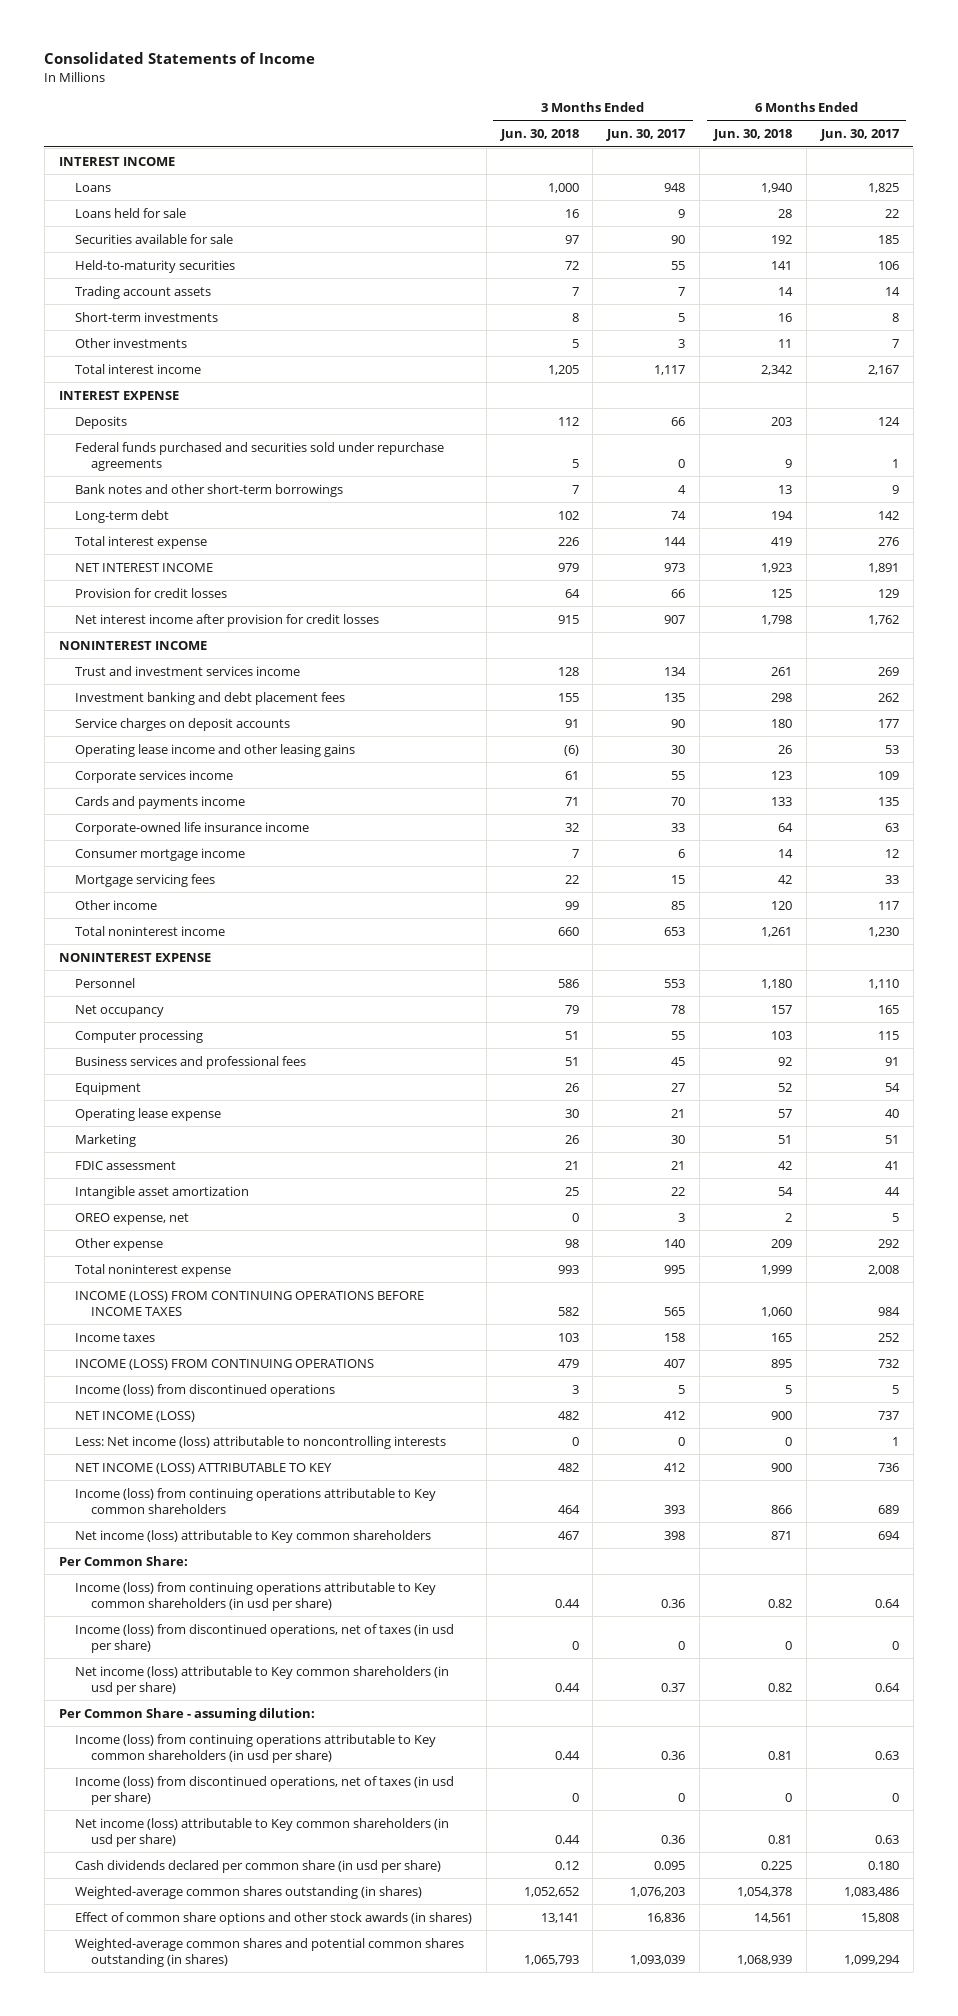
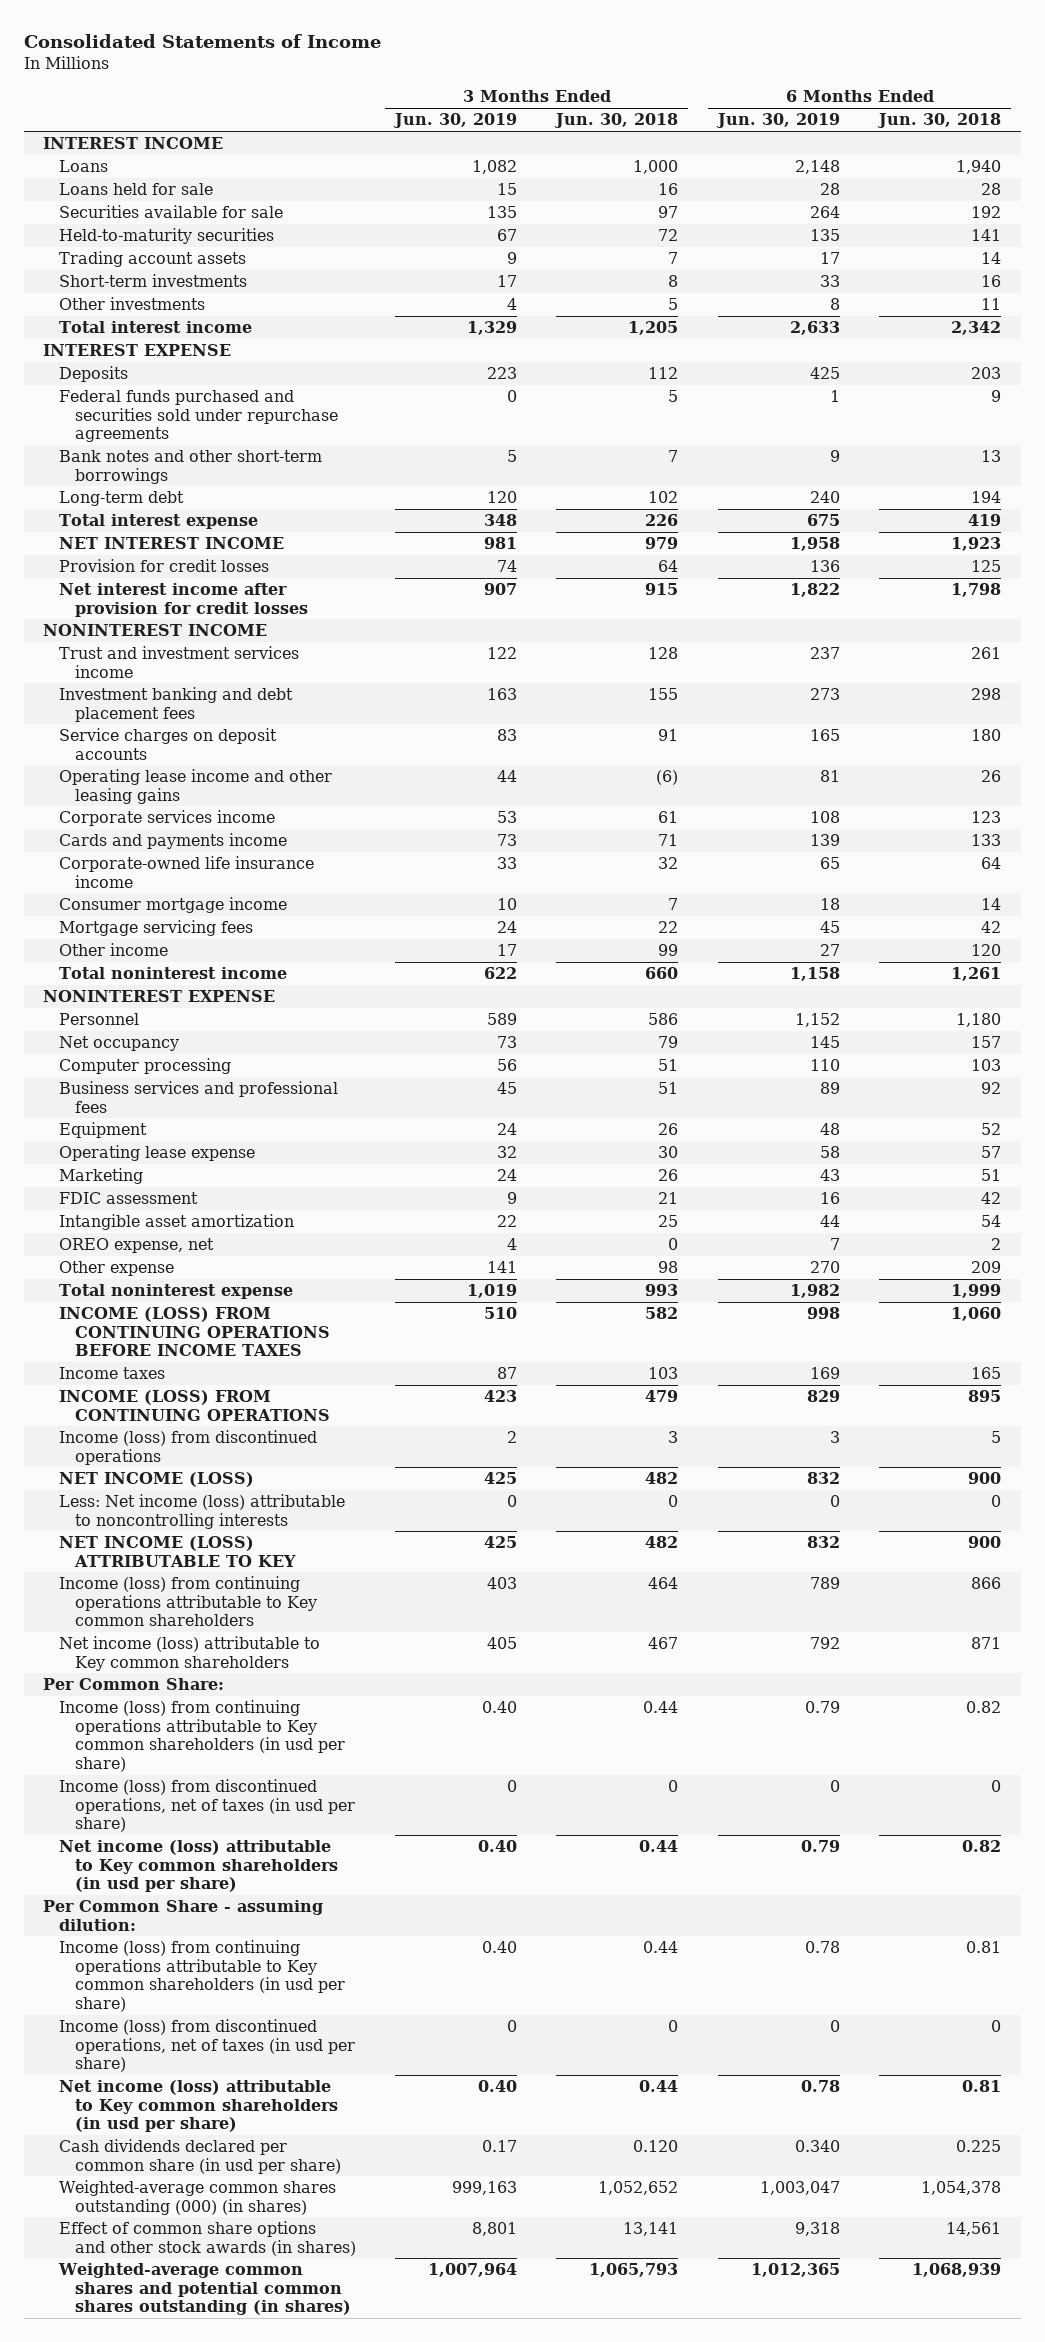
[606,129,687,142] Jun. 30, 2017 -> none
[819,129,900,142] Jun. 30, 2017 -> none
none -> [393,113,518,129] Jun. 30, 2019
none -> [715,113,840,129] Jun. 30, 2019
[554,1860,579,1870] 0.12 -> [633,2140,679,2153] 0.120
[74,1885,422,1899] Weighted-average common shares outstanding (in shares) -> [59,2180,337,2215] Weighted-average common shares outstanding (000) (in shares)

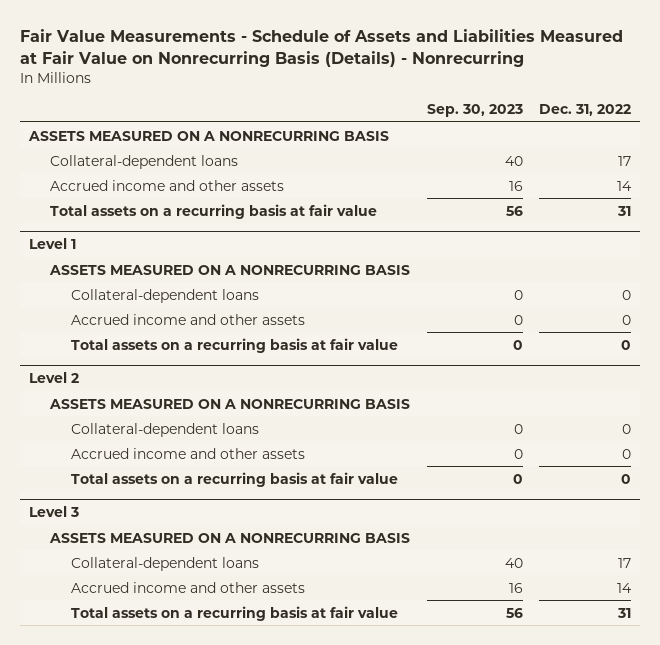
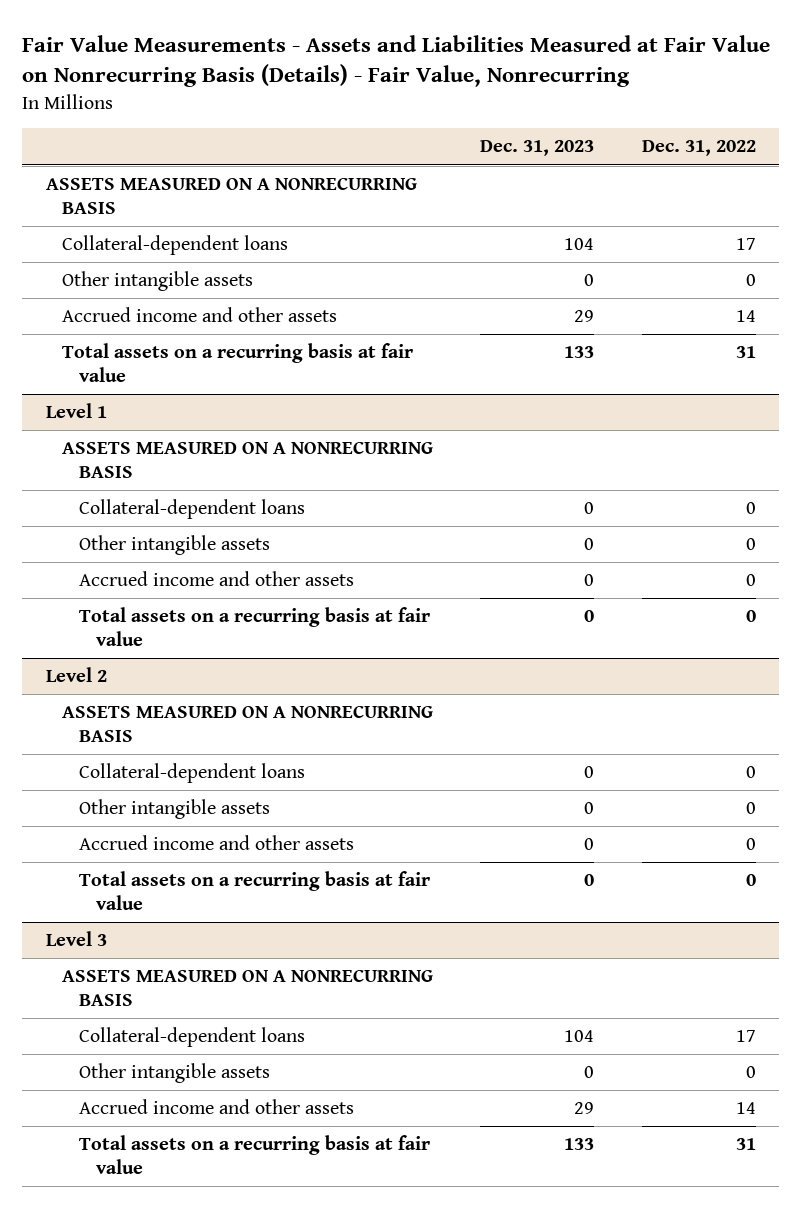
[20,29,624,67] Fair Value Measurements - Schedule of Assets and Liabilities Measured at Fair Value on Nonrecurring Basis (Details) - Nonrecurring -> [21,35,770,88] Fair Value Measurements - Assets and Liabilities Measured at Fair Value on Nonrecurring Basis (Details) - Fair Value, Nonrecurring
[426,104,523,118] Sep. 30, 2023 -> none
none -> [480,140,595,157] Dec. 31, 2023
none -> [62,271,254,292] Other intangible assets
none -> [79,535,271,556] Other intangible assets
none -> [79,799,271,820] Other intangible assets
none -> [79,1063,271,1084] Other intangible assets

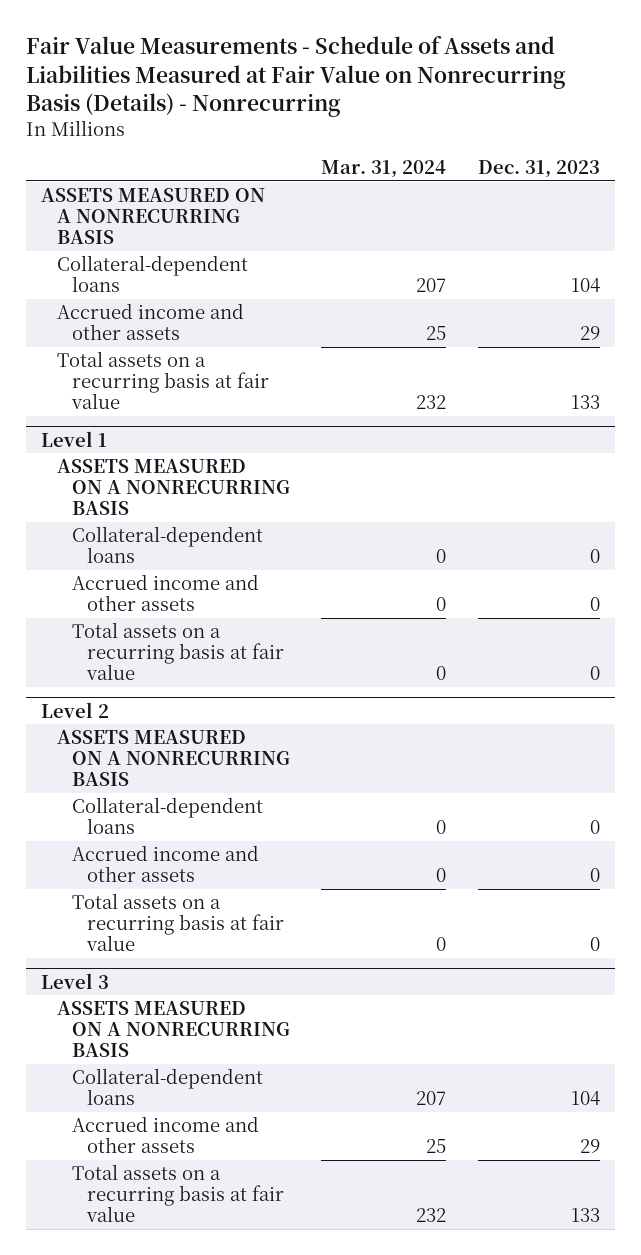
[21,35,770,88] Fair Value Measurements - Assets and Liabilities Measured at Fair Value on Nonrecurring Basis (Details) - Fair Value, Nonrecurring -> [25,36,566,118] Fair Value Measurements - Schedule of Assets and Liabilities Measured at Fair Value on Nonrecurring Basis (Details) - Nonrecurring
[641,140,756,157] Dec. 31, 2022 -> none
none -> [321,160,447,179] Mar. 31, 2024
[62,271,254,292] Other intangible assets -> none
[79,535,271,556] Other intangible assets -> none
[79,799,271,820] Other intangible assets -> none
[79,1063,271,1084] Other intangible assets -> none

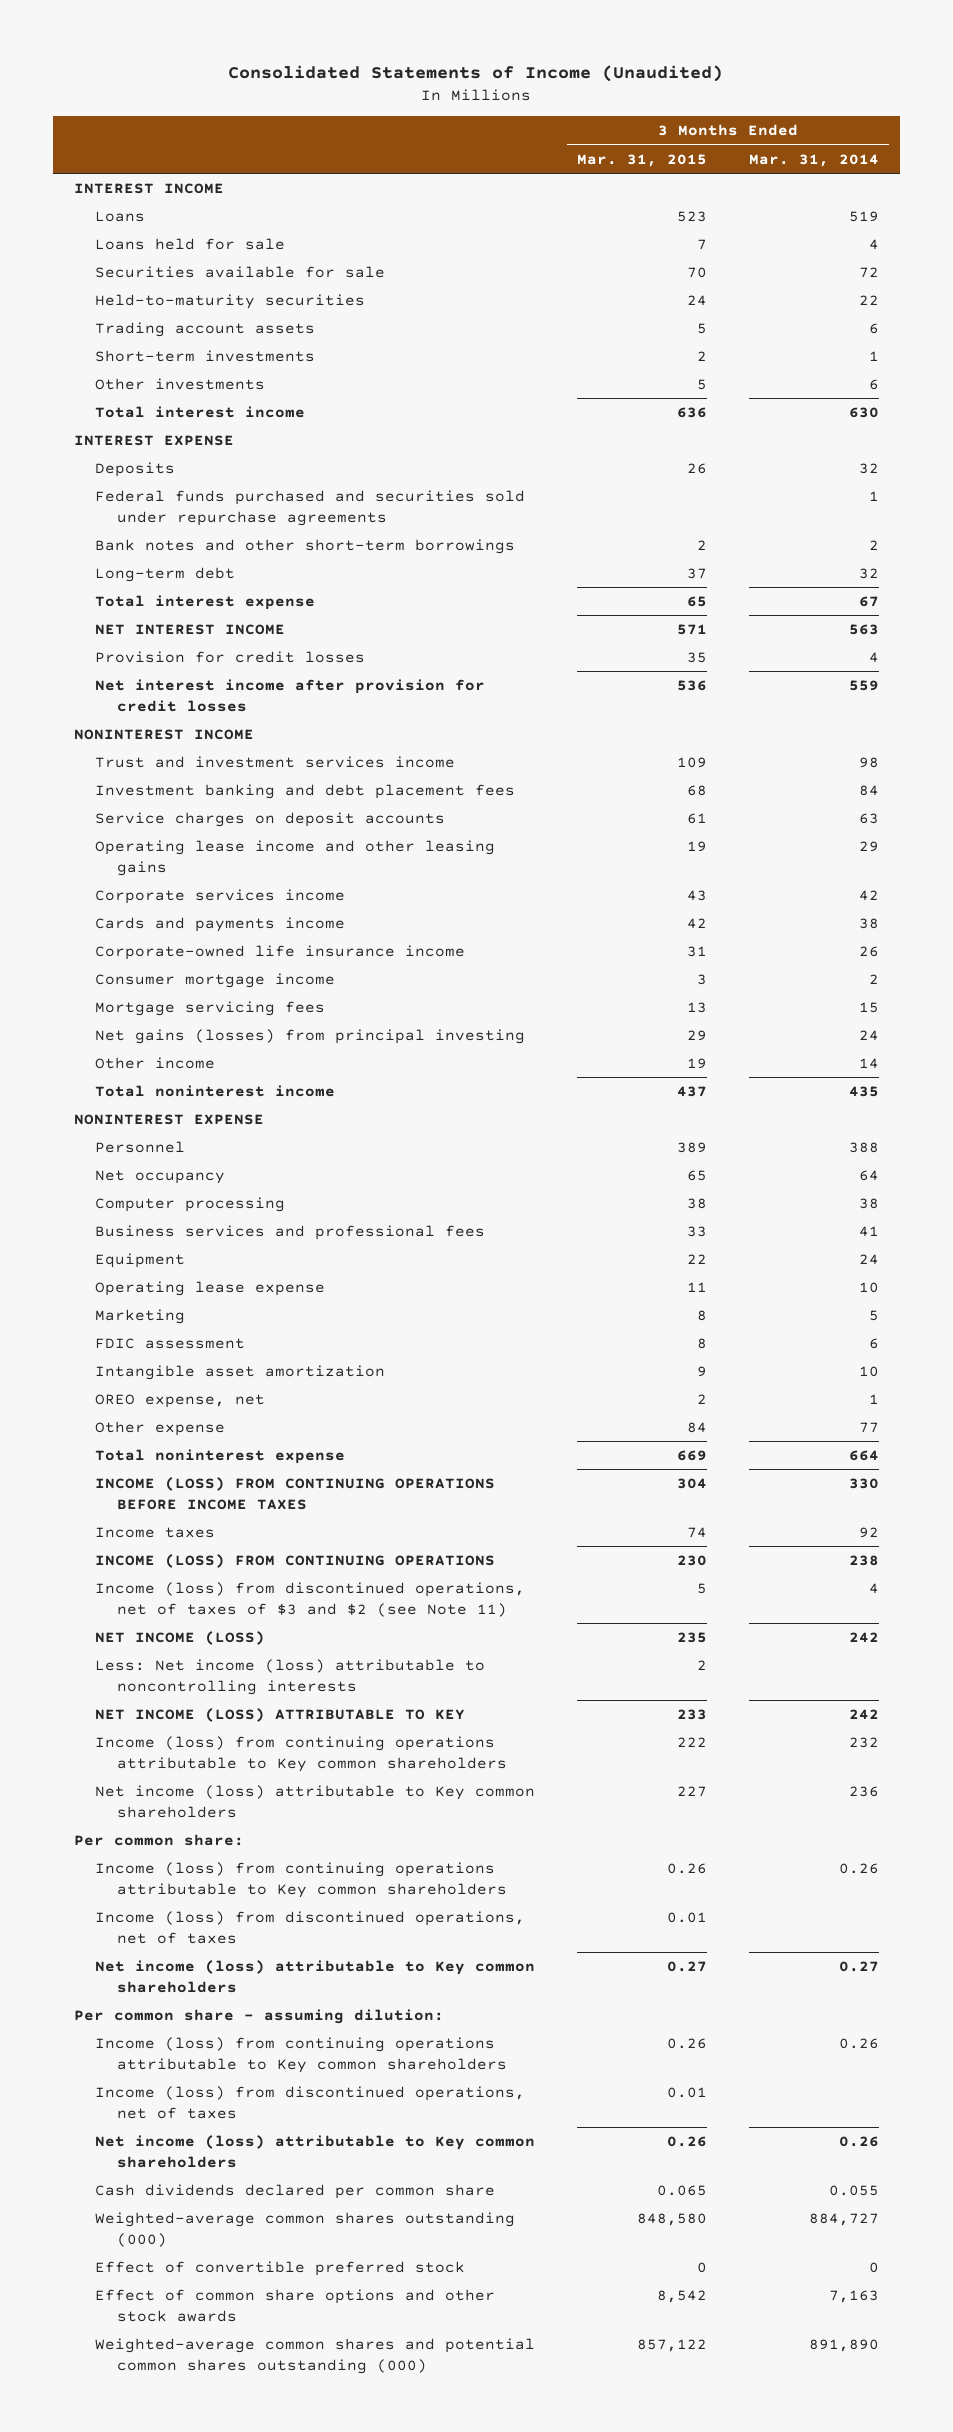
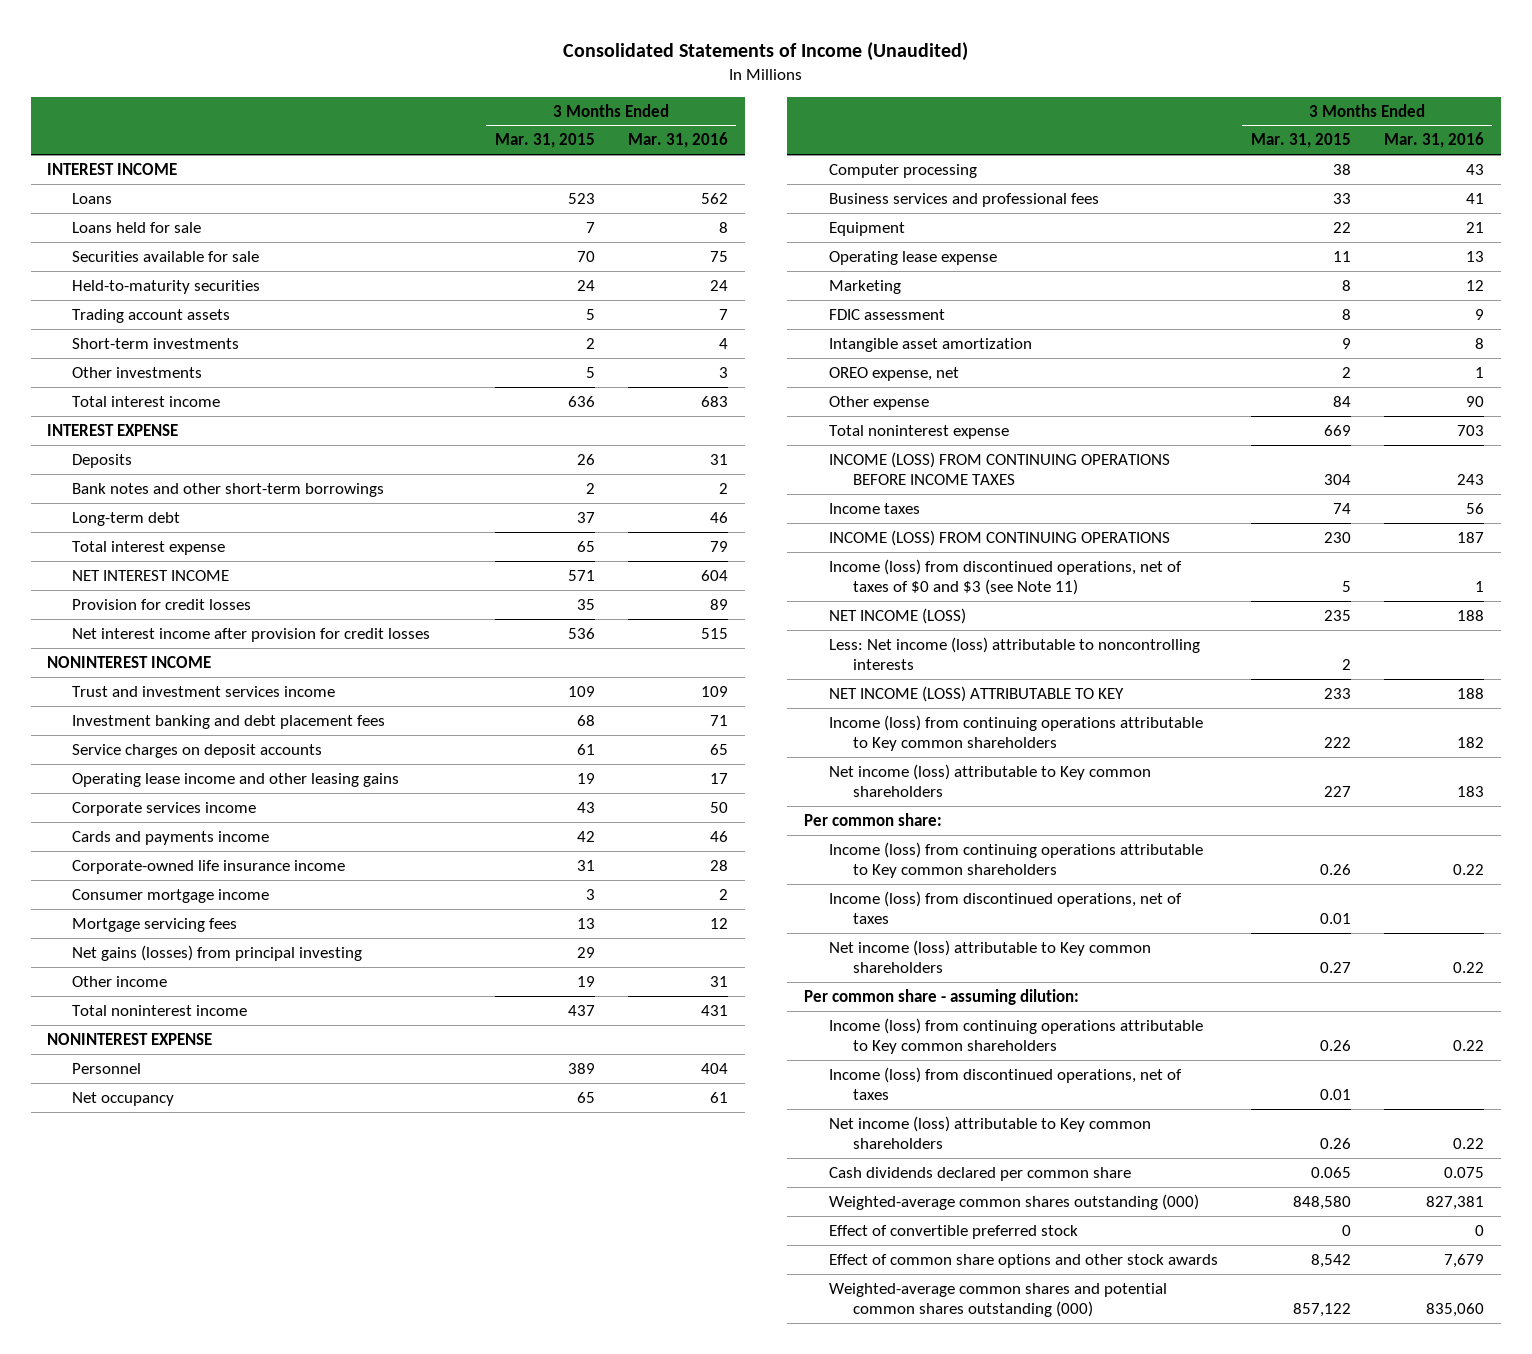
[748,153,879,167] Mar. 31, 2014 -> none
none -> [627,132,728,149] Mar. 31, 2016
[95,490,526,526] Federal funds purchased and securities sold under repurchase agreements -> none
[95,1582,526,1617] Income (loss) from discontinued operations, net of taxes of $3 and $2 (see Note 11) -> [828,558,1182,595] Income (loss) from discontinued operations, net of taxes of $0 and $3 (see Note 11)

